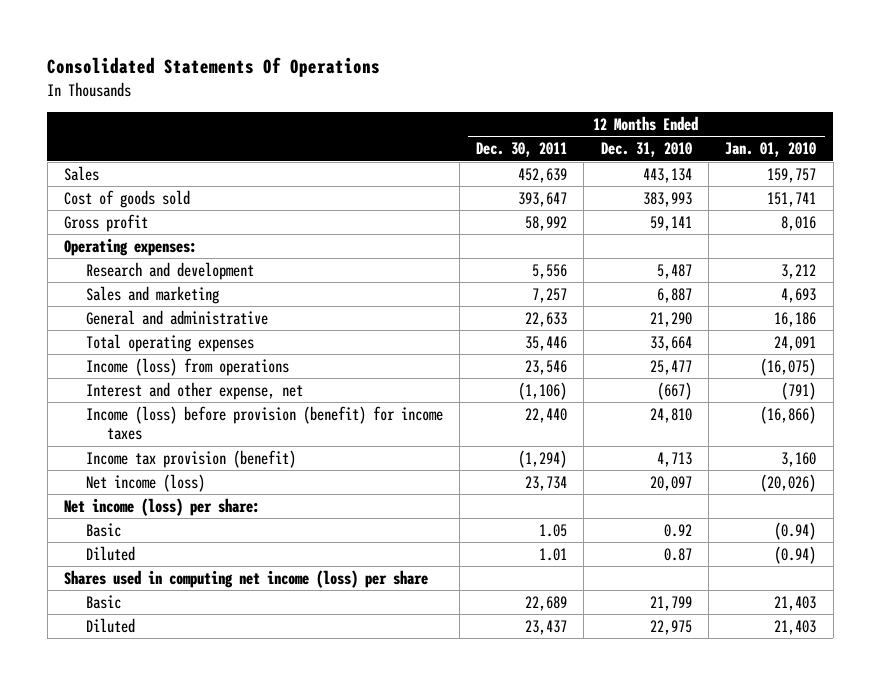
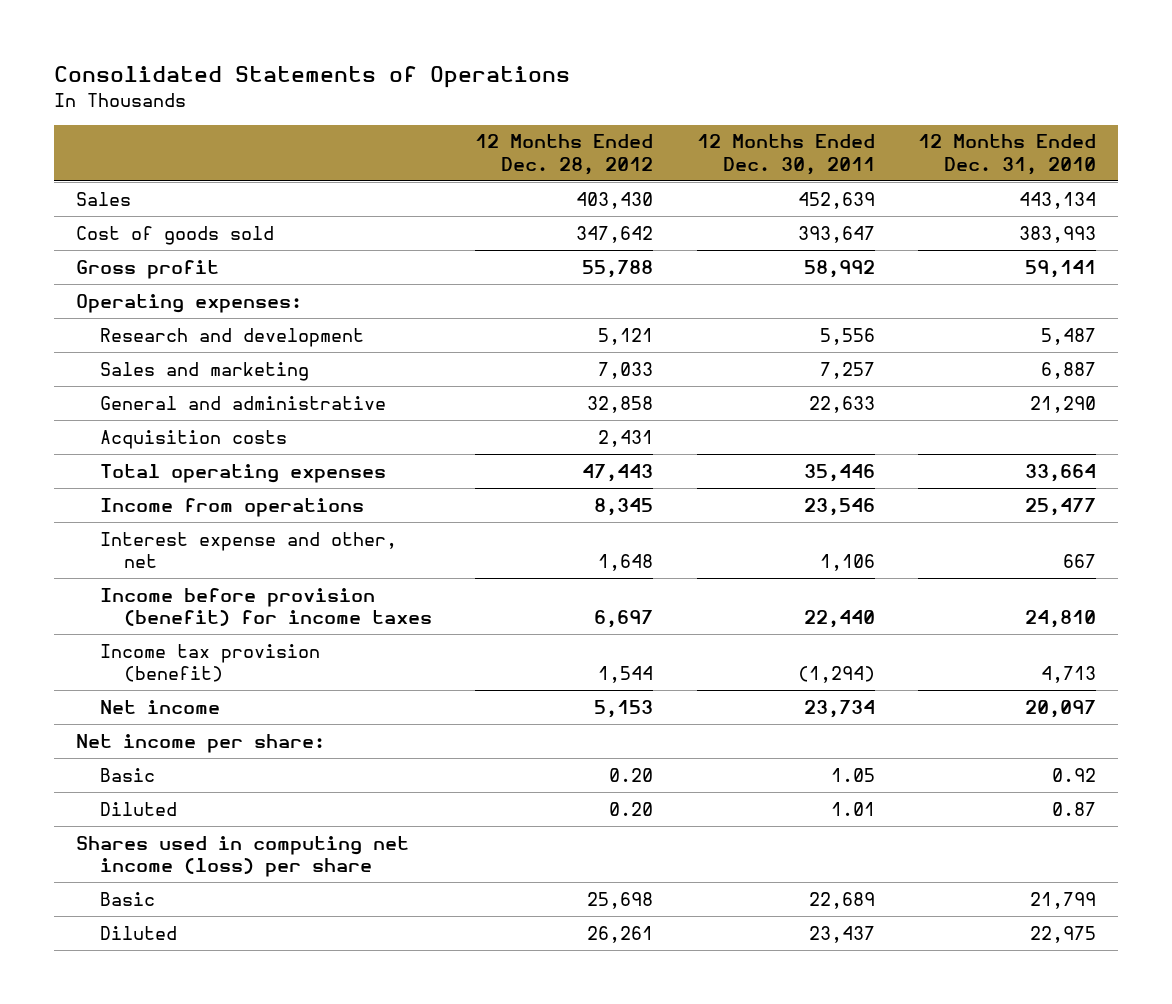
[47,57,381,78] Consolidated Statements Of Operations -> [54,66,571,89] Consolidated Statements of Operations
[725,142,817,158] Jan. 01, 2010 -> none
none -> [475,134,654,175] 12 Months Ended Dec. 28, 2012
none -> [99,429,287,449] Acquisition costs
[85,357,289,376] Income (loss) from operations -> [99,497,364,517] Income from operations
[85,381,303,400] Interest and other expense, net -> [99,531,397,569] Interest expense and other, net
[518,381,568,400] (1,106) -> [819,554,875,572] 1,106
[656,381,692,400] (667) -> [1063,554,1097,569] 667
[85,405,443,441] Income (loss) before provision (benefit) for income taxes -> [99,587,432,627] Income before provision (benefit) for income taxes
[85,473,205,492] Net income (loss) -> [99,699,220,714] Net income
[63,497,260,516] Net income (loss) per share: -> [75,733,325,753] Net income per share:

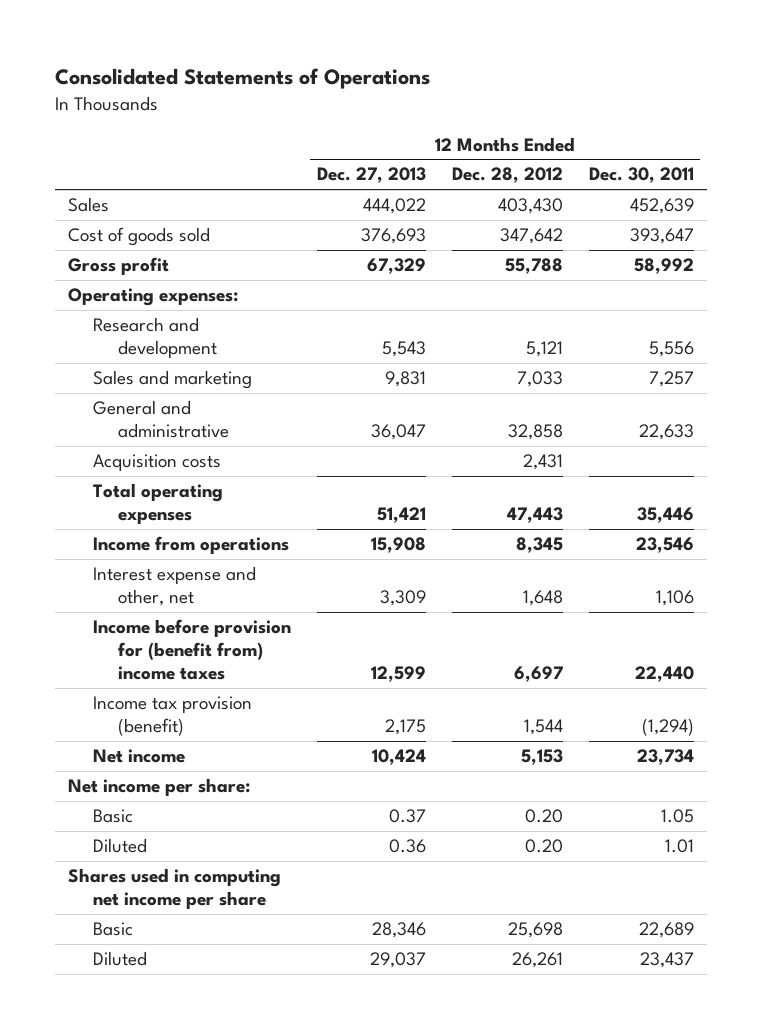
[918,134,1097,175] 12 Months Ended Dec. 31, 2010 -> none
none -> [316,167,426,184] Dec. 27, 2013
[99,587,432,627] Income before provision (benefit) for income taxes -> [92,619,291,680] Income before provision for (benefit from) income taxes
[75,835,409,878] Shares used in computing net income (loss) per share -> [67,868,281,910] Shares used in computing net income per share

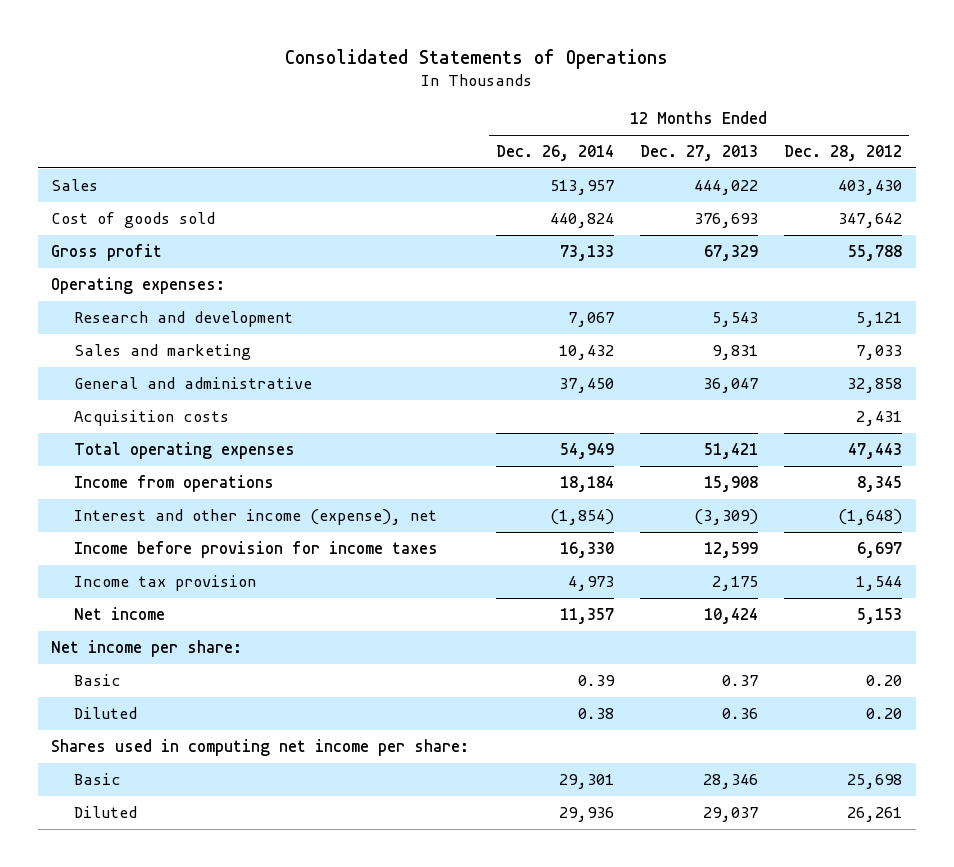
[588,167,694,184] Dec. 30, 2011 -> none
none -> [495,145,614,162] Dec. 26, 2014
[92,566,256,607] Interest expense and other, net -> [73,509,437,526] Interest and other income (expense), net
[379,590,426,607] 3,309 -> [693,509,758,526] (3,309)
[522,590,563,607] 1,648 -> [838,509,903,526] (1,648)
[92,619,291,680] Income before provision for (benefit from) income taxes -> [73,541,438,559] Income before provision for income taxes
[92,696,252,737] Income tax provision (benefit) -> [73,575,256,592] Income tax provision
[67,868,281,910] Shares used in computing net income per share -> [51,739,470,757] Shares used in computing net income per share:

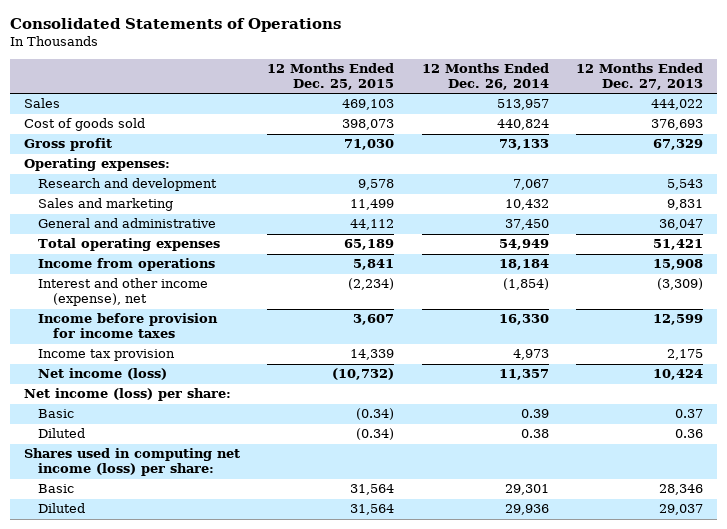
[784,145,903,162] Dec. 28, 2012 -> none
none -> [267,63,395,90] 12 Months Ended Dec. 25, 2015
[73,410,229,427] Acquisition costs -> none
[73,607,165,621] Net income -> [38,368,168,381] Net income (loss)
[51,640,243,658] Net income per share: -> [23,388,231,402] Net income (loss) per share:
[51,739,470,757] Shares used in computing net income per share: -> [23,448,240,477] Shares used in computing net income (loss) per share:

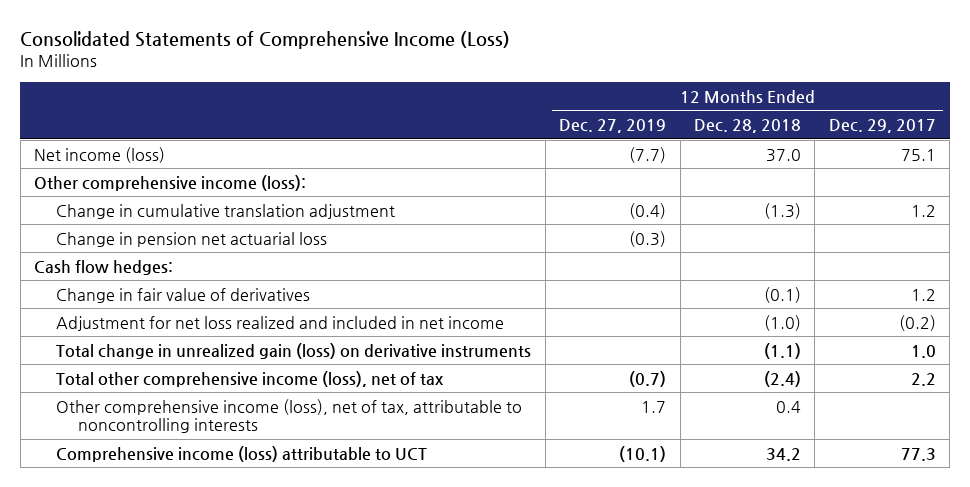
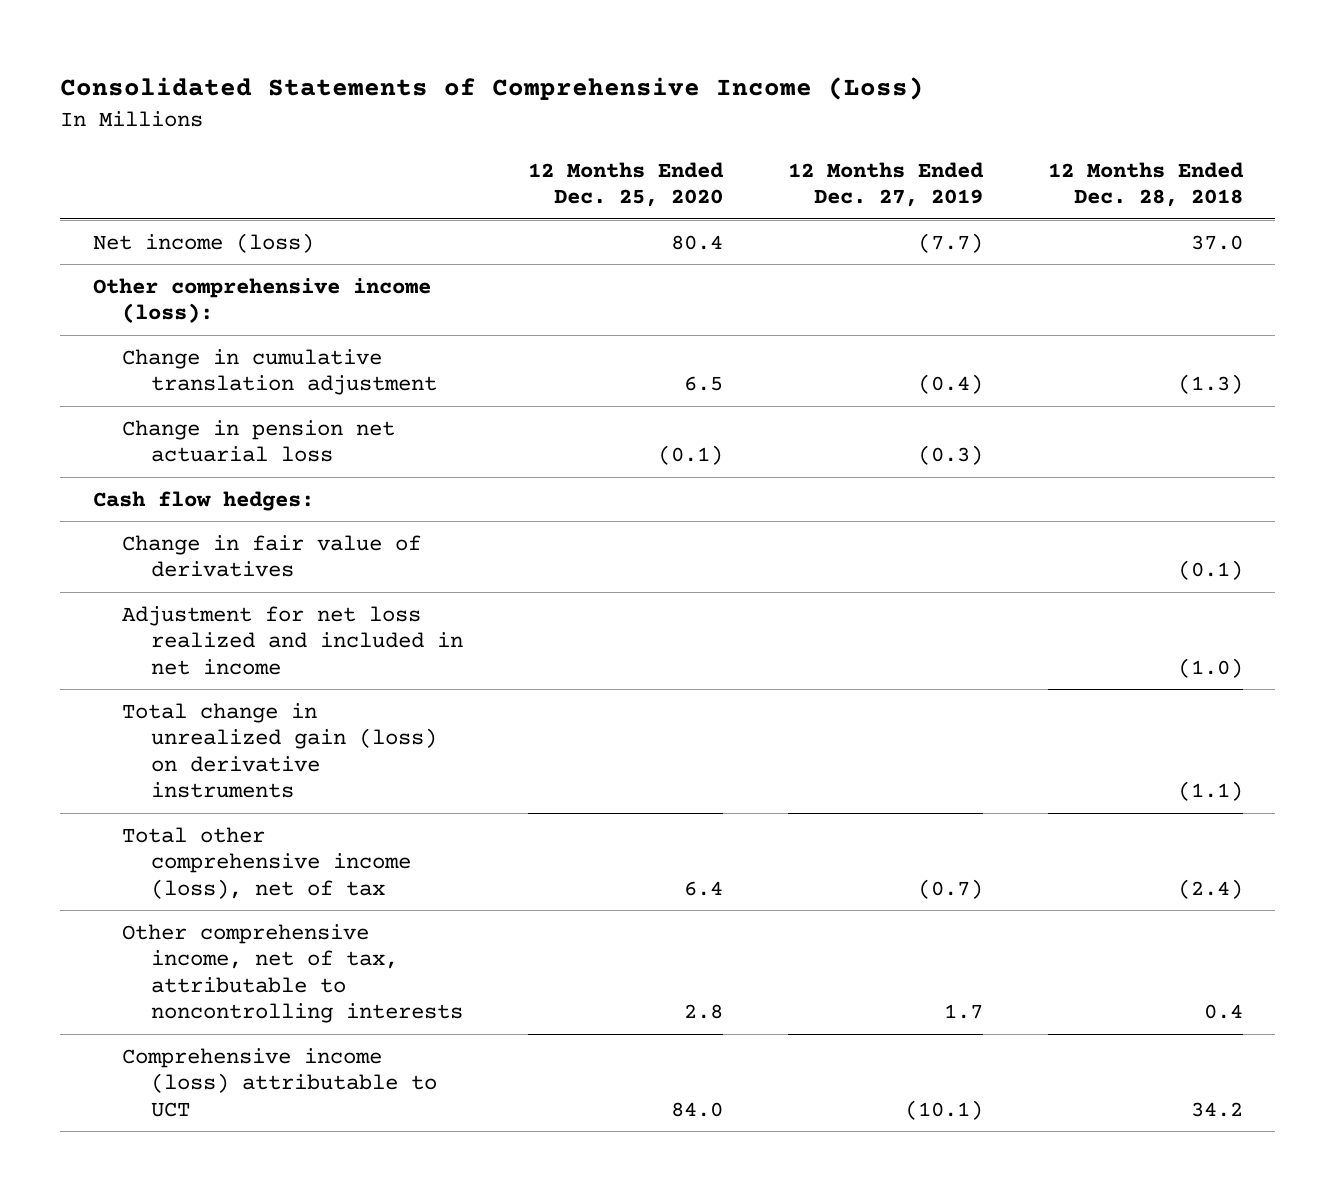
[828,119,936,134] Dec. 29, 2017 -> none
none -> [527,161,724,208] 12 Months Ended Dec. 25, 2020
[56,398,523,434] Other comprehensive income (loss), net of tax, attributable to noncontrolling interests -> [121,923,463,1023] Other comprehensive income, net of tax, attributable to noncontrolling interests

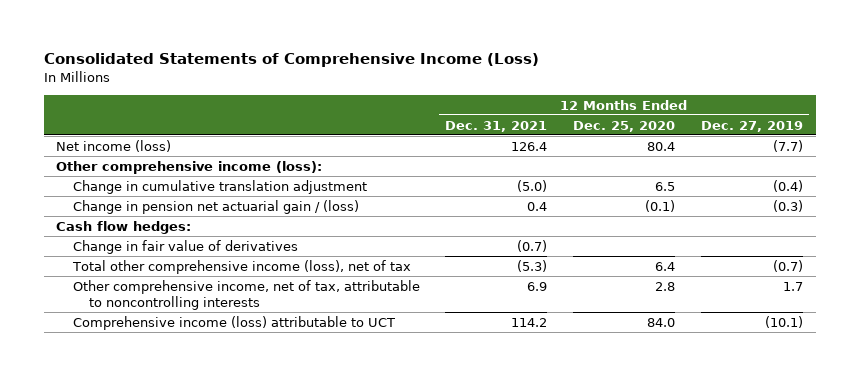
[1047,161,1244,208] 12 Months Ended Dec. 28, 2018 -> none
none -> [445,120,548,132] Dec. 31, 2021
[121,419,395,463] Change in pension net actuarial loss -> [72,199,359,214] Change in pension net actuarial gain / (loss)
[121,605,463,675] Adjustment for net loss realized and included in net income -> none
[121,702,437,798] Total change in unrealized gain (loss) on derivative instruments -> none

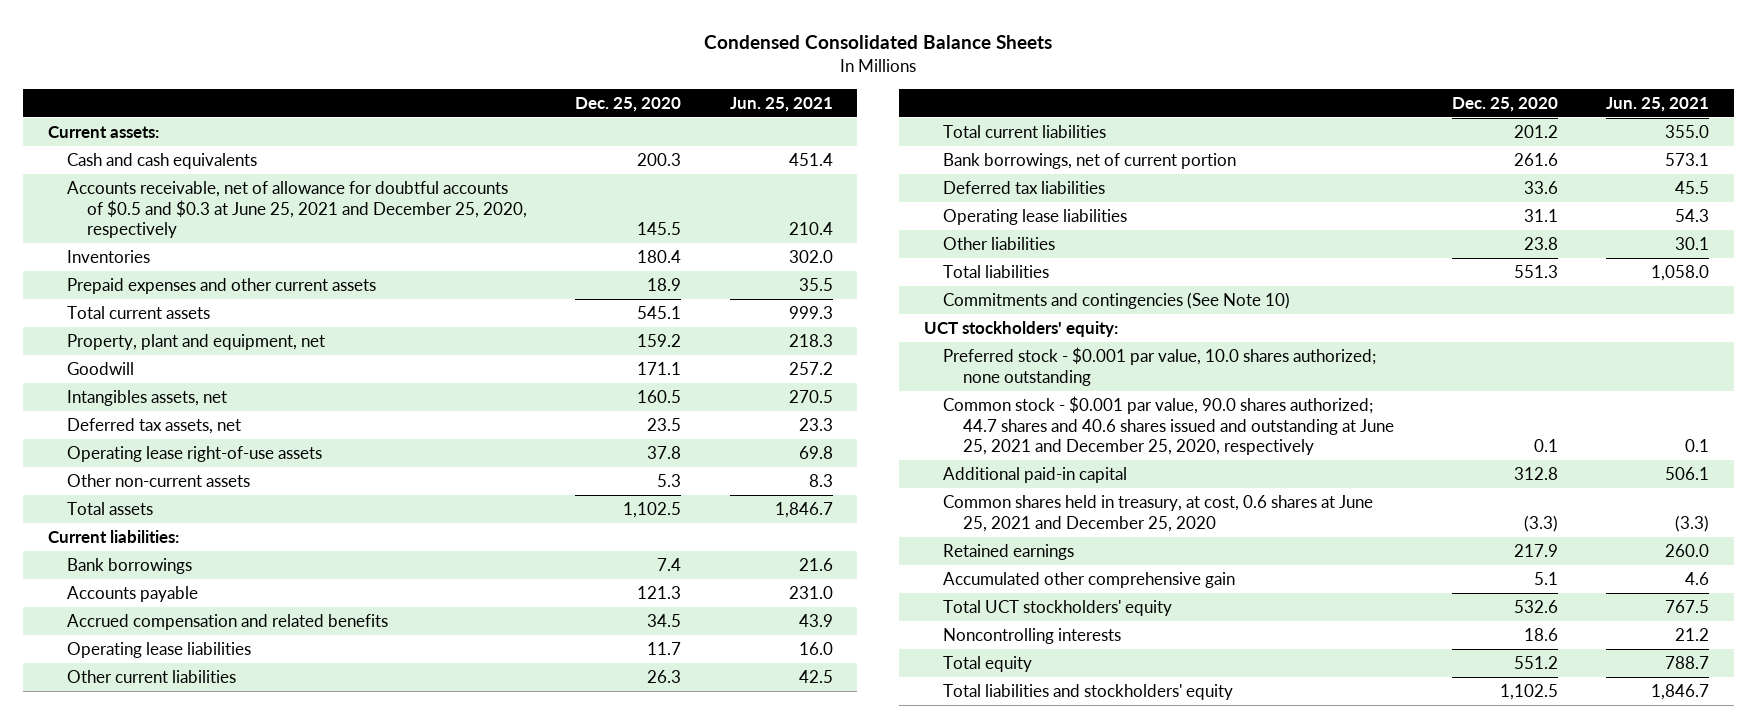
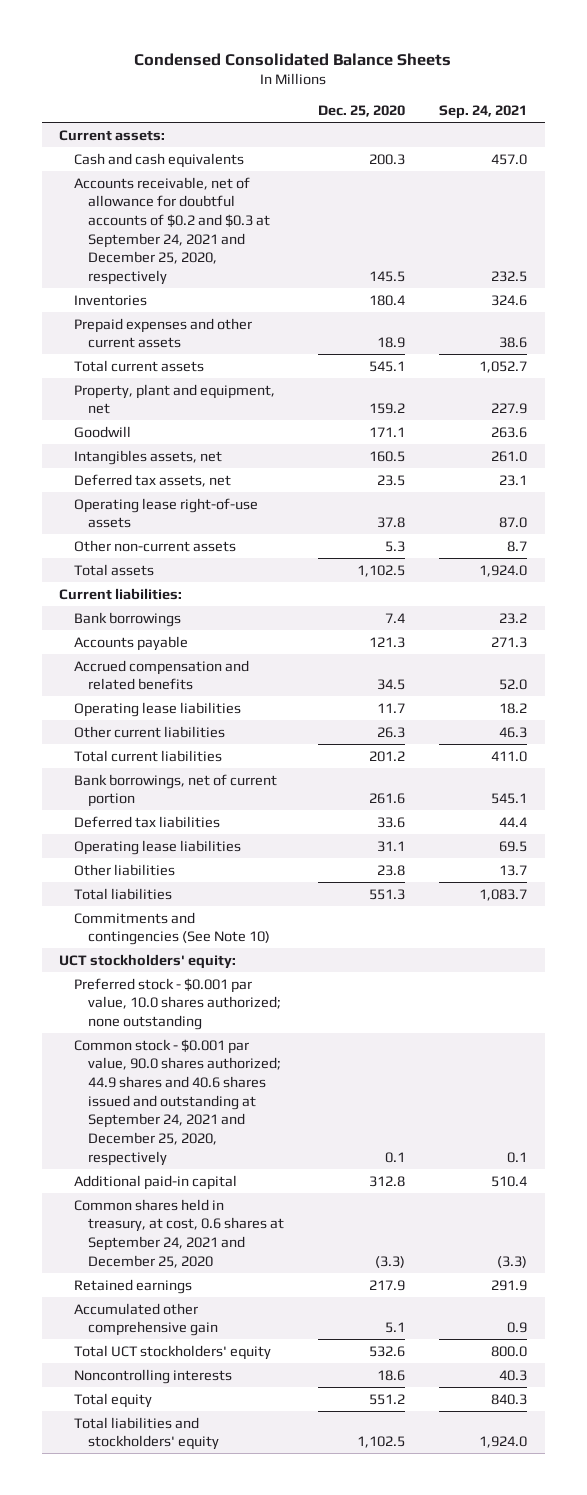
[730,96,834,112] Jun. 25, 2021 -> none
none -> [439,105,528,120] Sep. 24, 2021
[67,181,527,238] Accounts receivable, net of allowance for doubtful accounts of $0.5 and $0.3 at June 25, 2021 and December 25, 2020, respectively -> [73,176,270,285] Accounts receivable, net of allowance for doubtful accounts of $0.2 and $0.3 at September 24, 2021 and December 25, 2020, respectively
[943,396,1394,455] Common stock - $0.001 par value, 90.0 shares authorized; 44.7 shares and 40.6 shares issued and outstanding at June 25, 2021 and December 25, 2020, respectively -> [73,1038,281,1166] Common stock - $0.001 par value, 90.0 shares authorized; 44.9 shares and 40.6 shares issued and outstanding at September 24, 2021 and December 25, 2020, respectively
[943,495,1374,532] Common shares held in treasury, at cost, 0.6 shares at June 25, 2021 and December 25, 2020 -> [73,1198,284,1268] Common shares held in treasury, at cost, 0.6 shares at September 24, 2021 and December 25, 2020

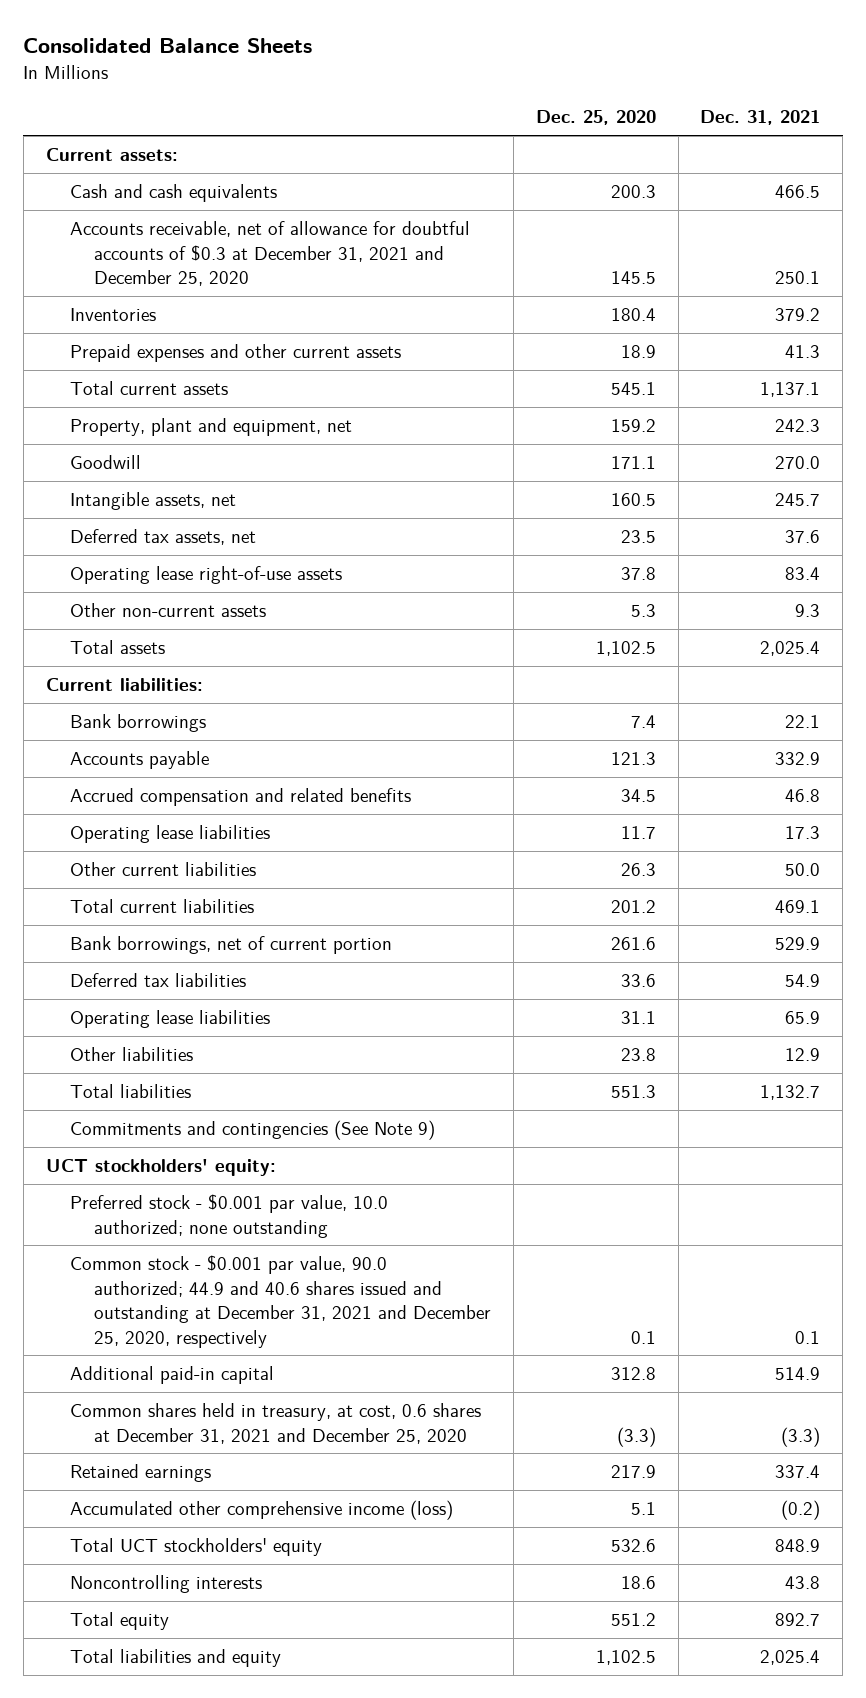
[134,52,452,66] Condensed Consolidated Balance Sheets -> [23,38,313,54] Consolidated Balance Sheets
[439,105,528,120] Sep. 24, 2021 -> none
none -> [700,110,821,126] Dec. 31, 2021
[73,176,270,285] Accounts receivable, net of allowance for doubtful accounts of $0.2 and $0.3 at September 24, 2021 and December 25, 2020, respectively -> [69,221,470,287] Accounts receivable, net of allowance for doubtful accounts of $0.3 at December 31, 2021 and December 25, 2020
[73,449,222,465] Intangibles assets, net -> [69,492,236,511] Intangible assets, net
[73,911,270,946] Commitments and contingencies (See Note 10) -> [69,1120,435,1141] Commitments and contingencies (See Note 9)
[73,977,281,1030] Preferred stock - $0.001 par value, 10.0 shares authorized; none outstanding -> [69,1194,388,1238] Preferred stock - $0.001 par value, 10.0 authorized; none outstanding
[73,1038,281,1166] Common stock - $0.001 par value, 90.0 shares authorized; 44.9 shares and 40.6 shares issued and outstanding at September 24, 2021 and December 25, 2020, respectively -> [69,1255,491,1348] Common stock - $0.001 par value, 90.0 authorized; 44.9 and 40.6 shares issued and outstanding at December 31, 2021 and December 25, 2020, respectively
[73,1198,284,1268] Common shares held in treasury, at cost, 0.6 shares at September 24, 2021 and December 25, 2020 -> [69,1403,481,1444] Common shares held in treasury, at cost, 0.6 shares at December 31, 2021 and December 25, 2020
[73,1302,218,1337] Accumulated other comprehensive gain -> [69,1500,453,1521] Accumulated other comprehensive income (loss)
[73,1416,219,1451] Total liabilities and stockholders' equity -> [69,1649,281,1668] Total liabilities and equity

